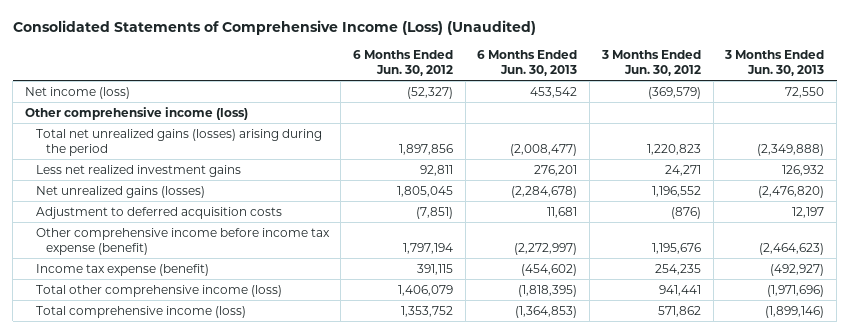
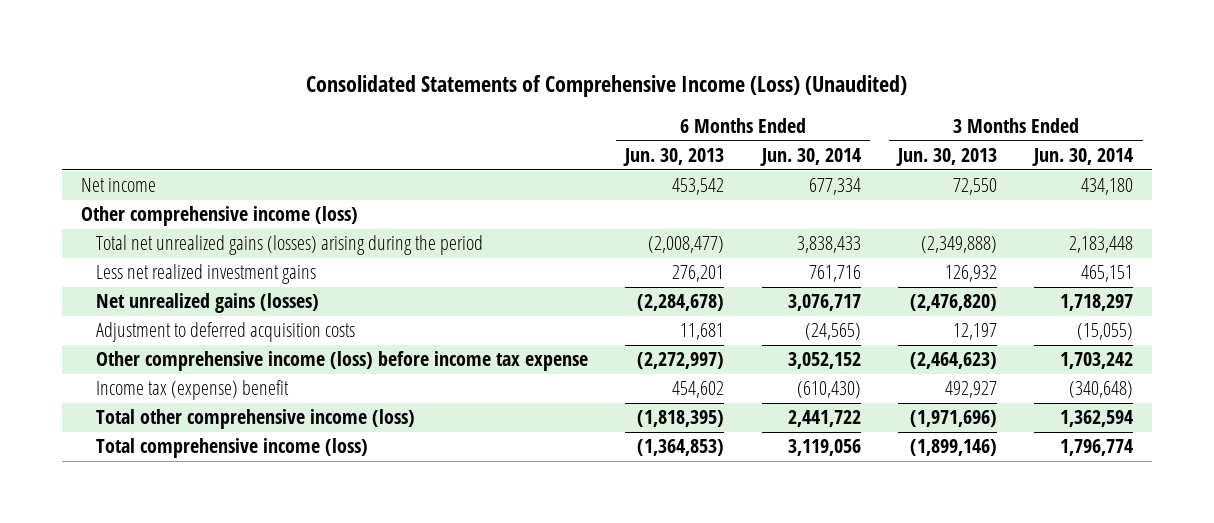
[353,49,454,76] 6 Months Ended Jun. 30, 2012 -> none
[600,49,701,76] 3 Months Ended Jun. 30, 2012 -> none
none -> [759,147,861,166] Jun. 30, 2014
none -> [1032,147,1134,166] Jun. 30, 2014
[24,86,130,99] Net income (loss) -> [80,178,156,193] Net income
[35,227,330,256] Other comprehensive income before income tax expense (benefit) -> [96,351,589,372] Other comprehensive income (loss) before income tax expense
[35,263,209,276] Income tax expense (benefit) -> [96,380,290,401] Income tax (expense) benefit
[521,263,578,276] (454,602) -> [672,381,725,399] 454,602
[770,263,825,276] (492,927) -> [944,381,997,399] 492,927

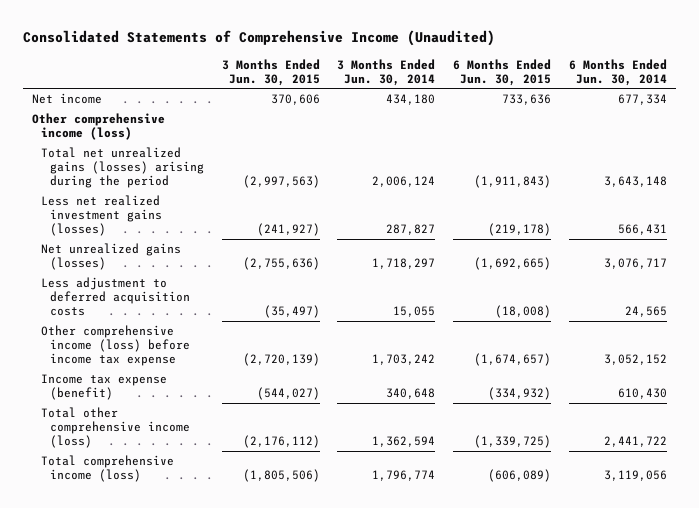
[306,75,908,98] Consolidated Statements of Comprehensive Income (Loss) (Unaudited) -> [23,30,496,47] Consolidated Statements of Comprehensive Income (Unaudited)
[623,147,725,166] Jun. 30, 2013 -> none
[895,147,997,166] Jun. 30, 2013 -> none
none -> [221,58,320,86] 3 Months Ended Jun. 30, 2015
none -> [453,58,552,86] 6 Months Ended Jun. 30, 2015
[796,236,861,254] 3,838,433 -> [603,176,667,188] 3,643,148
[1069,236,1134,254] 2,183,448 -> [372,176,436,188] 2,006,124
[96,264,317,285] Less net realized investment gains -> [41,195,163,237] Less net realized investment gains (losses)
[808,265,861,283] 761,716 -> [617,224,667,236] 566,431
[1081,265,1134,283] 465,151 -> [386,224,436,236] 287,827
[96,322,356,343] Adjustment to deferred acquisition costs -> [41,277,191,317] Less adjustment to deferred acquisition costs
[804,323,861,341] (24,565) -> [624,306,667,318] 24,565
[1077,323,1134,341] (15,055) -> [393,306,436,318] 15,055
[96,380,290,401] Income tax (expense) benefit -> [41,374,168,401] Income tax expense (benefit)
[796,381,861,399] (610,430) -> [617,388,667,400] 610,430
[1069,381,1134,399] (340,648) -> [386,388,436,400] 340,648

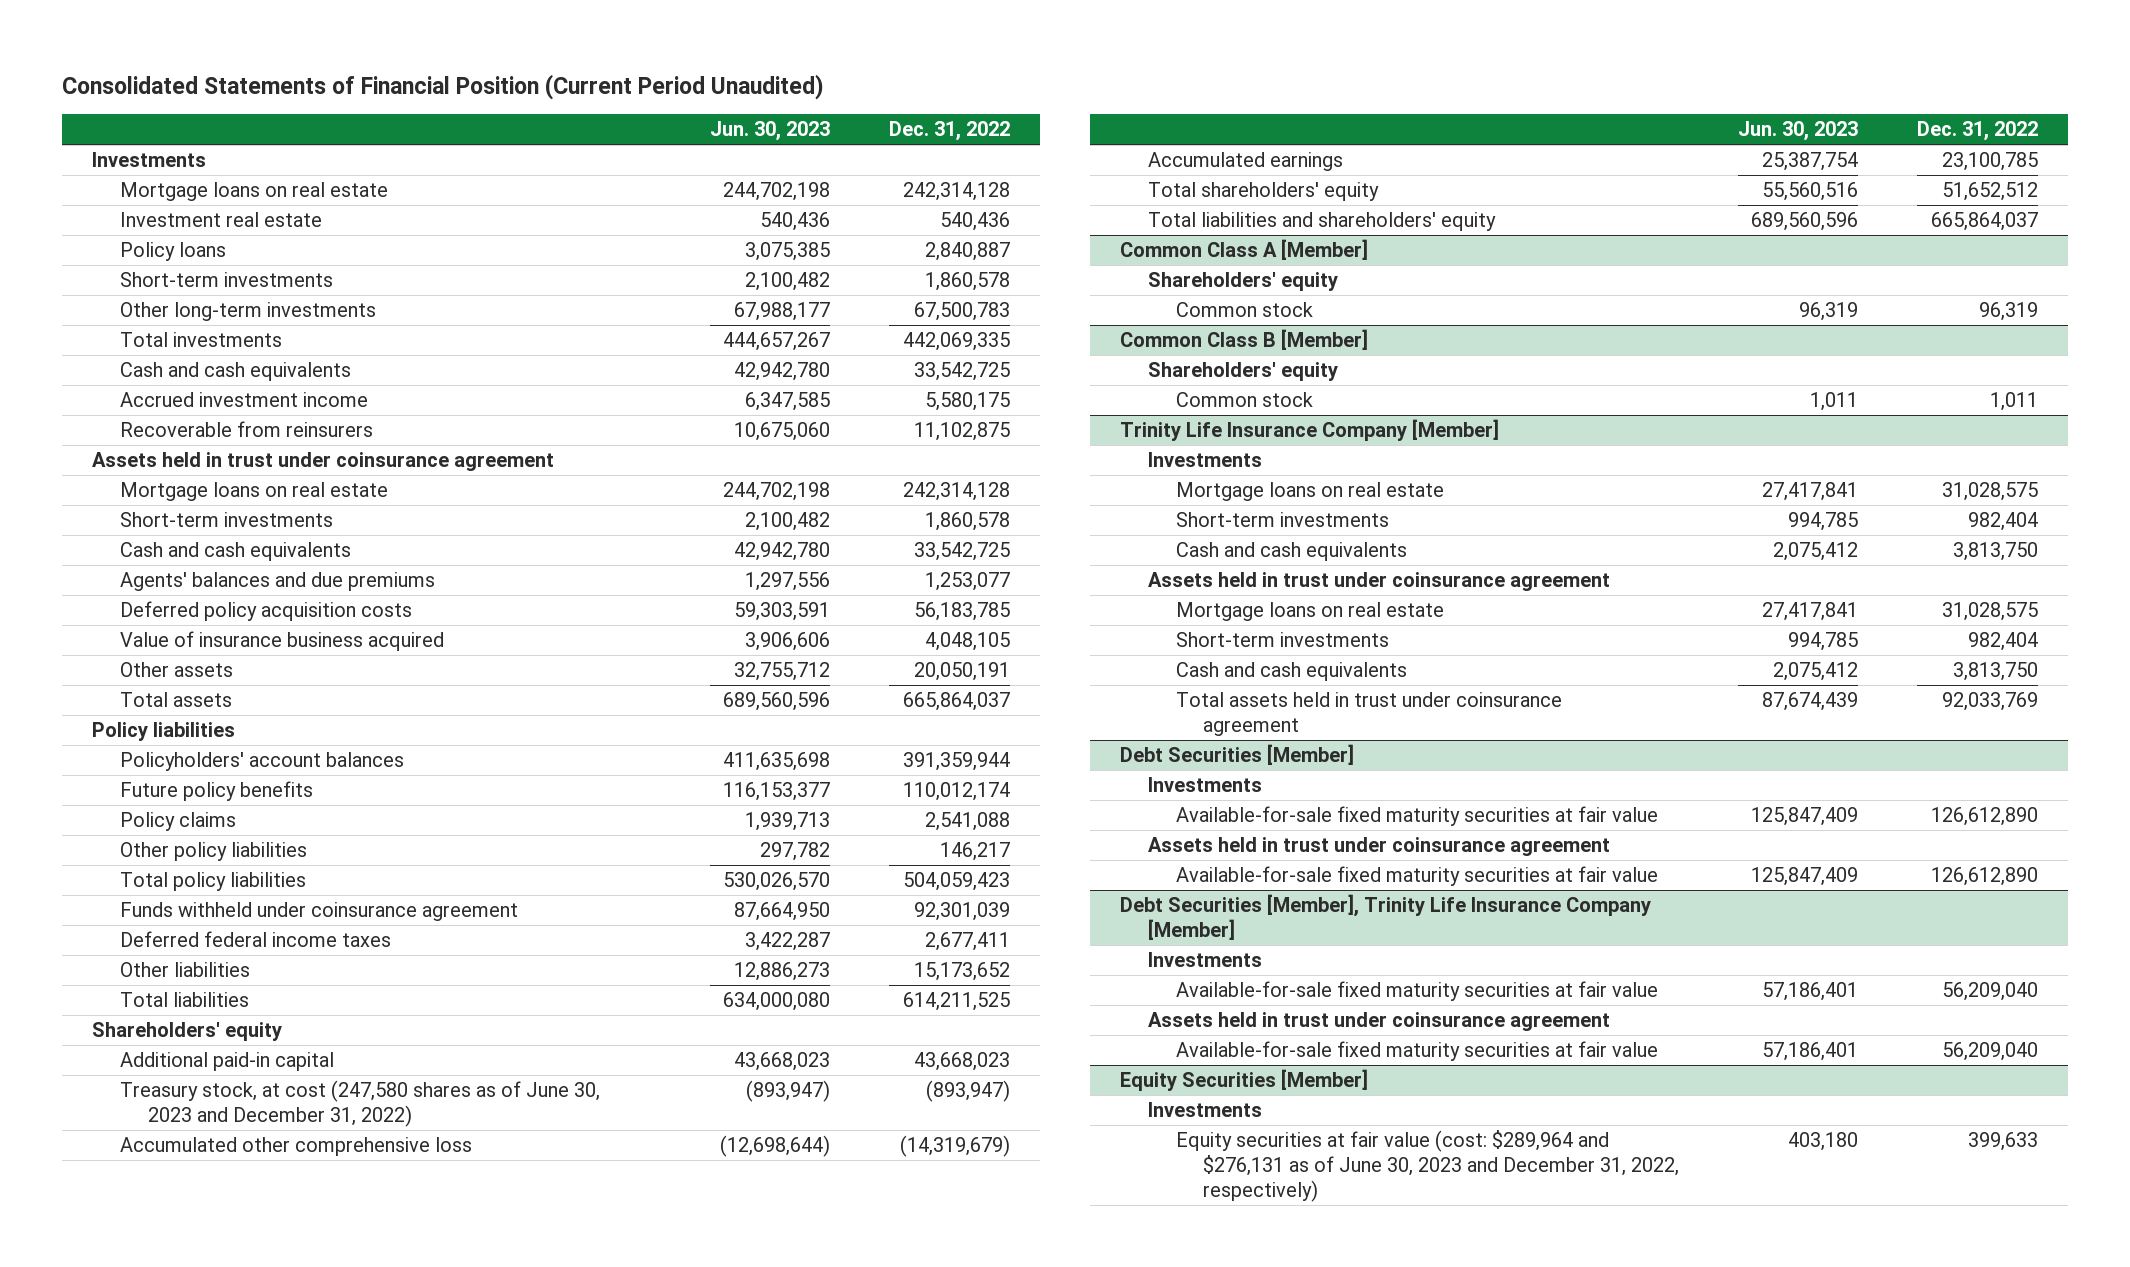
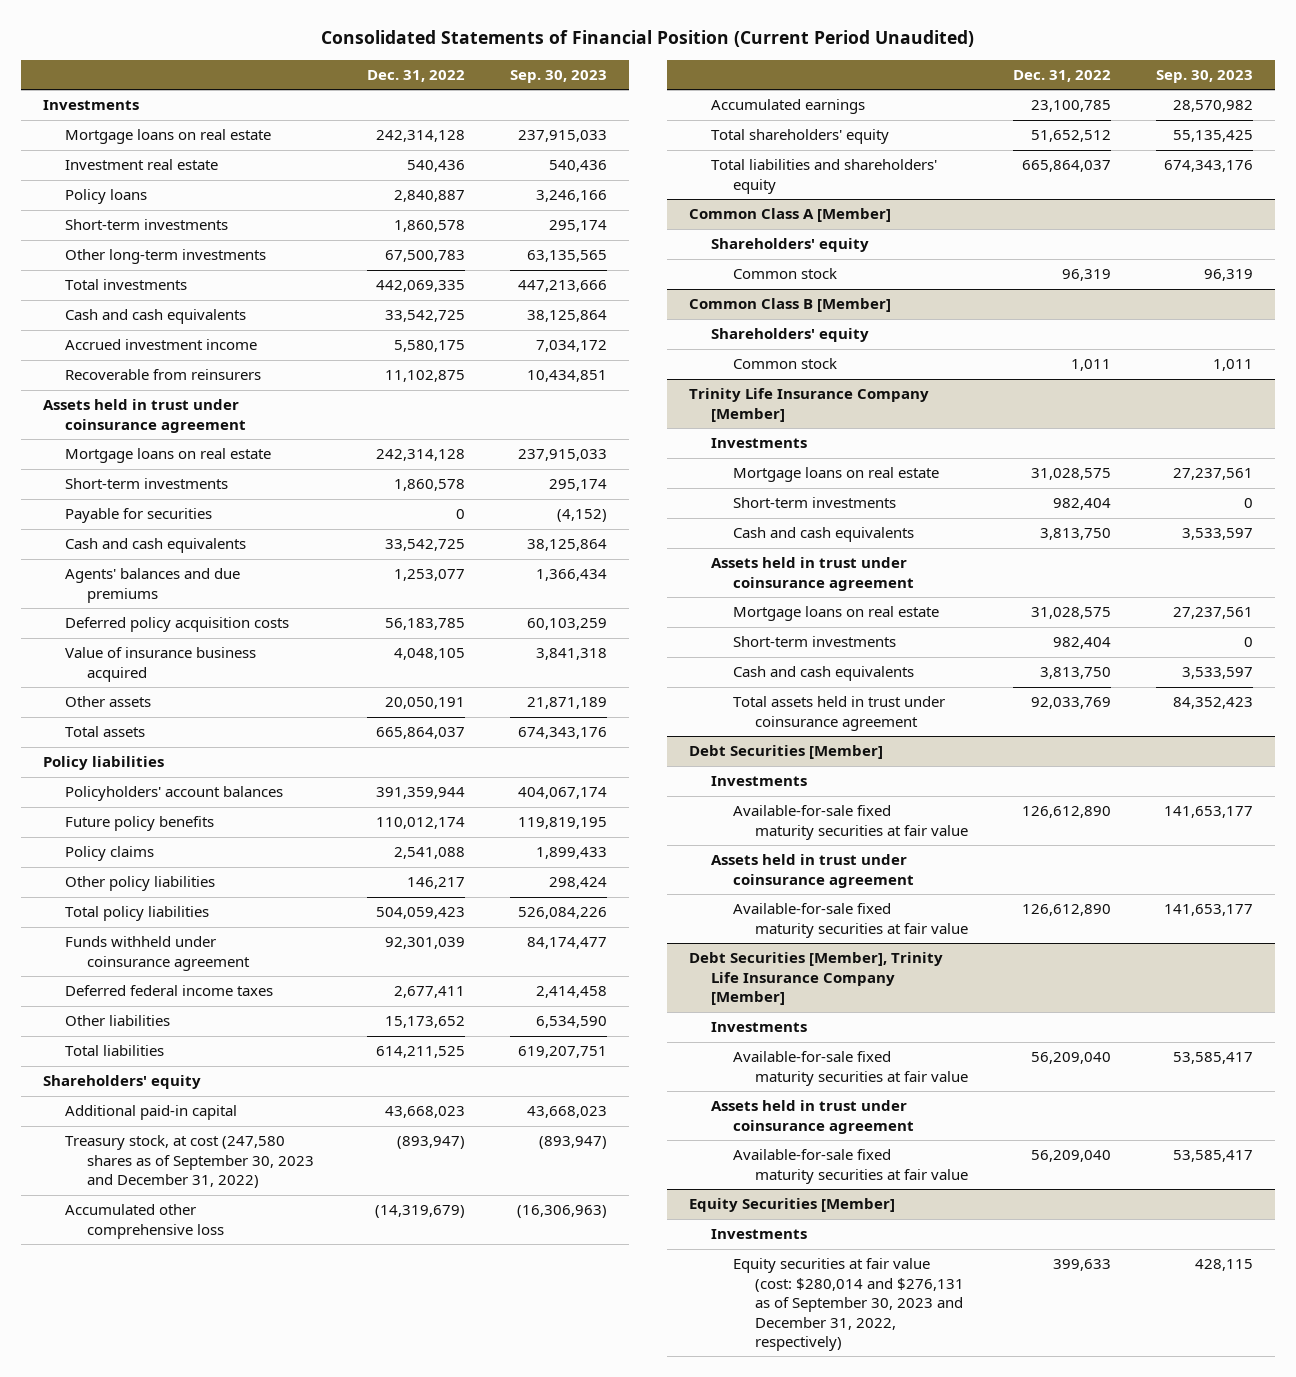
[710,121,831,142] Jun. 30, 2023 -> none
none -> [509,70,607,84] Sep. 30, 2023
none -> [65,508,213,524] Payable for securities
[119,1080,600,1128] Treasury stock, at cost (247,580 shares as of June 30, 2023 and December 31, 2022) -> [65,1135,315,1189] Treasury stock, at cost (247,580 shares as of September 30, 2023 and December 31, 2022)
[1175,1130,1680,1203] Equity securities at fair value (cost: $289,964 and $276,131 as of June 30, 2023 and December 31, 2022, respectively) -> [733,1258,965,1352] Equity securities at fair value (cost: $280,014 and $276,131 as of September 30, 2023 and December 31, 2022, respectively)

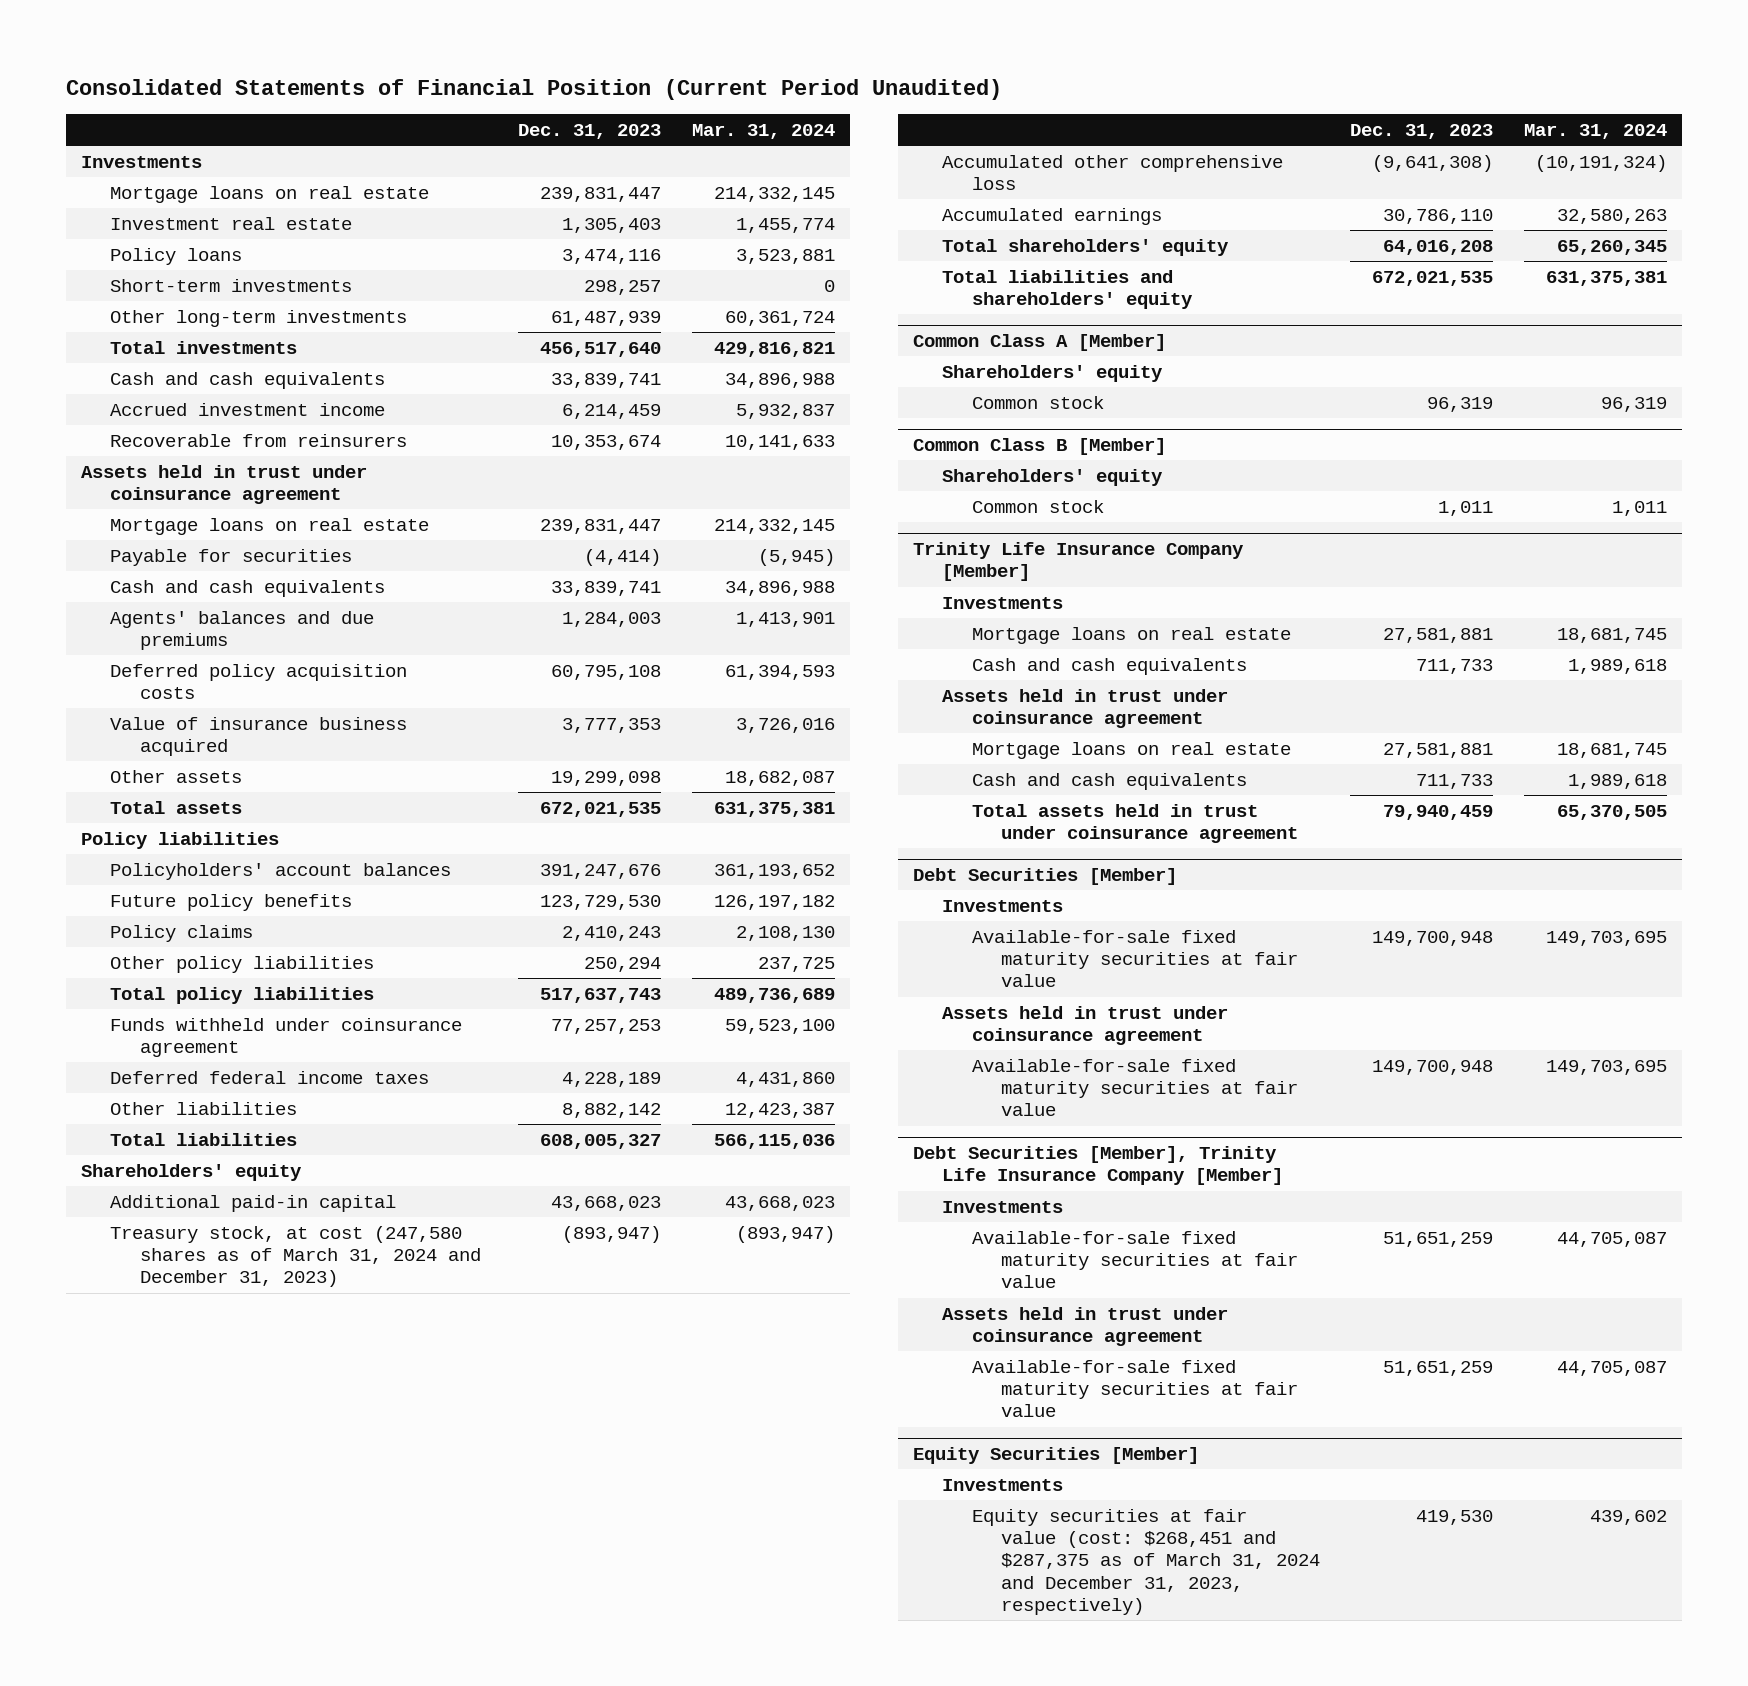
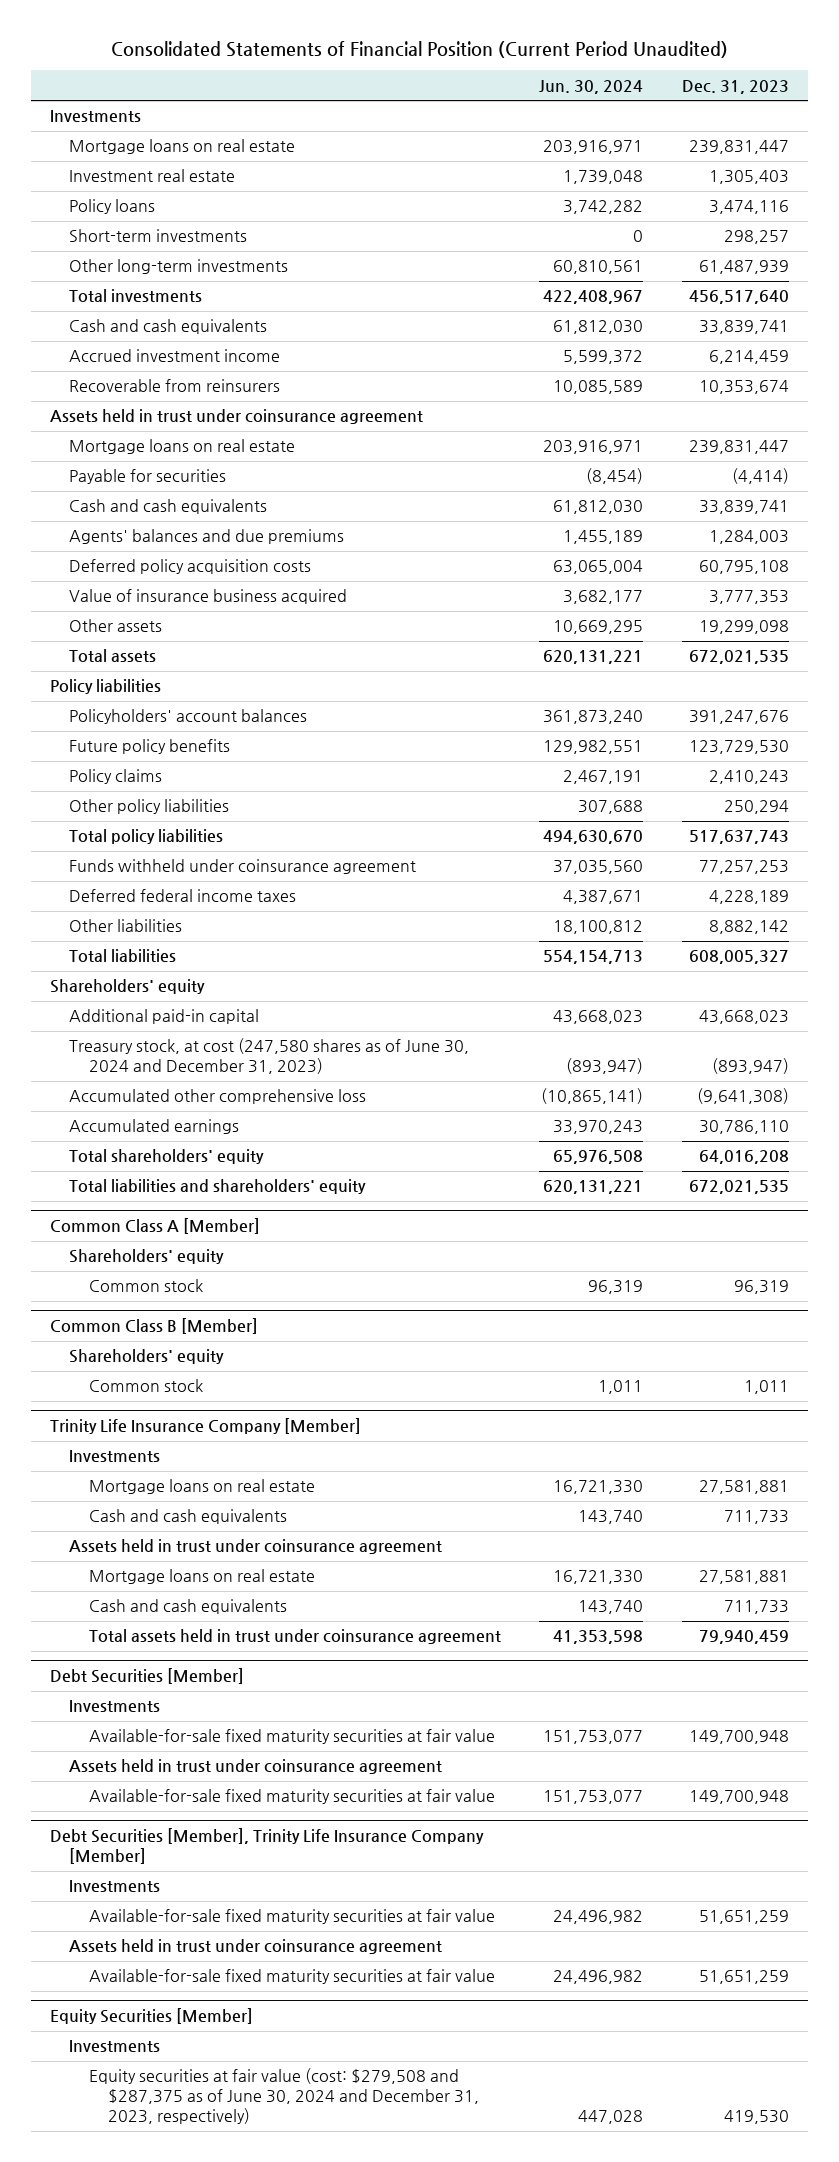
[691,123,835,139] Mar. 31, 2024 -> none
none -> [539,79,644,94] Jun. 30, 2024
[110,1225,481,1288] Treasury stock, at cost (247,580 shares as of March 31, 2024 and December 31, 2023) -> [69,1038,470,1075] Treasury stock, at cost (247,580 shares as of June 30, 2024 and December 31, 2023)
[971,1508,1320,1615] Equity securities at fair value (cost: $268,451 and $287,375 as of March 31, 2024 and December 31, 2023, respectively) -> [88,2068,479,2125] Equity securities at fair value (cost: $279,508 and $287,375 as of June 30, 2024 and December 31, 2023, respectively)

